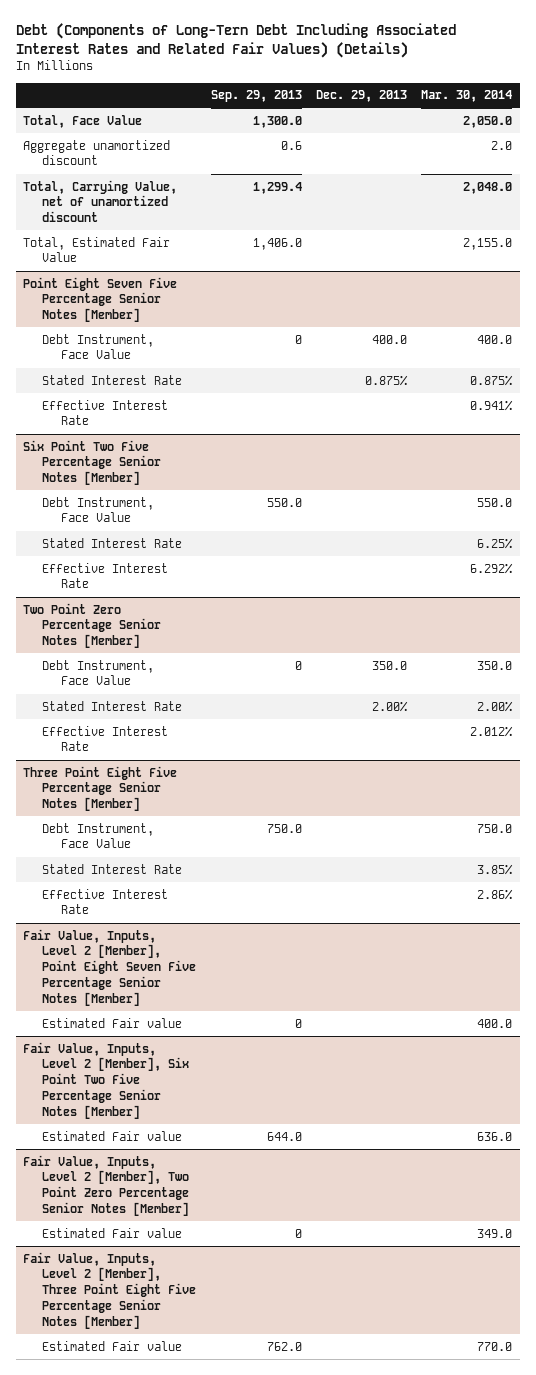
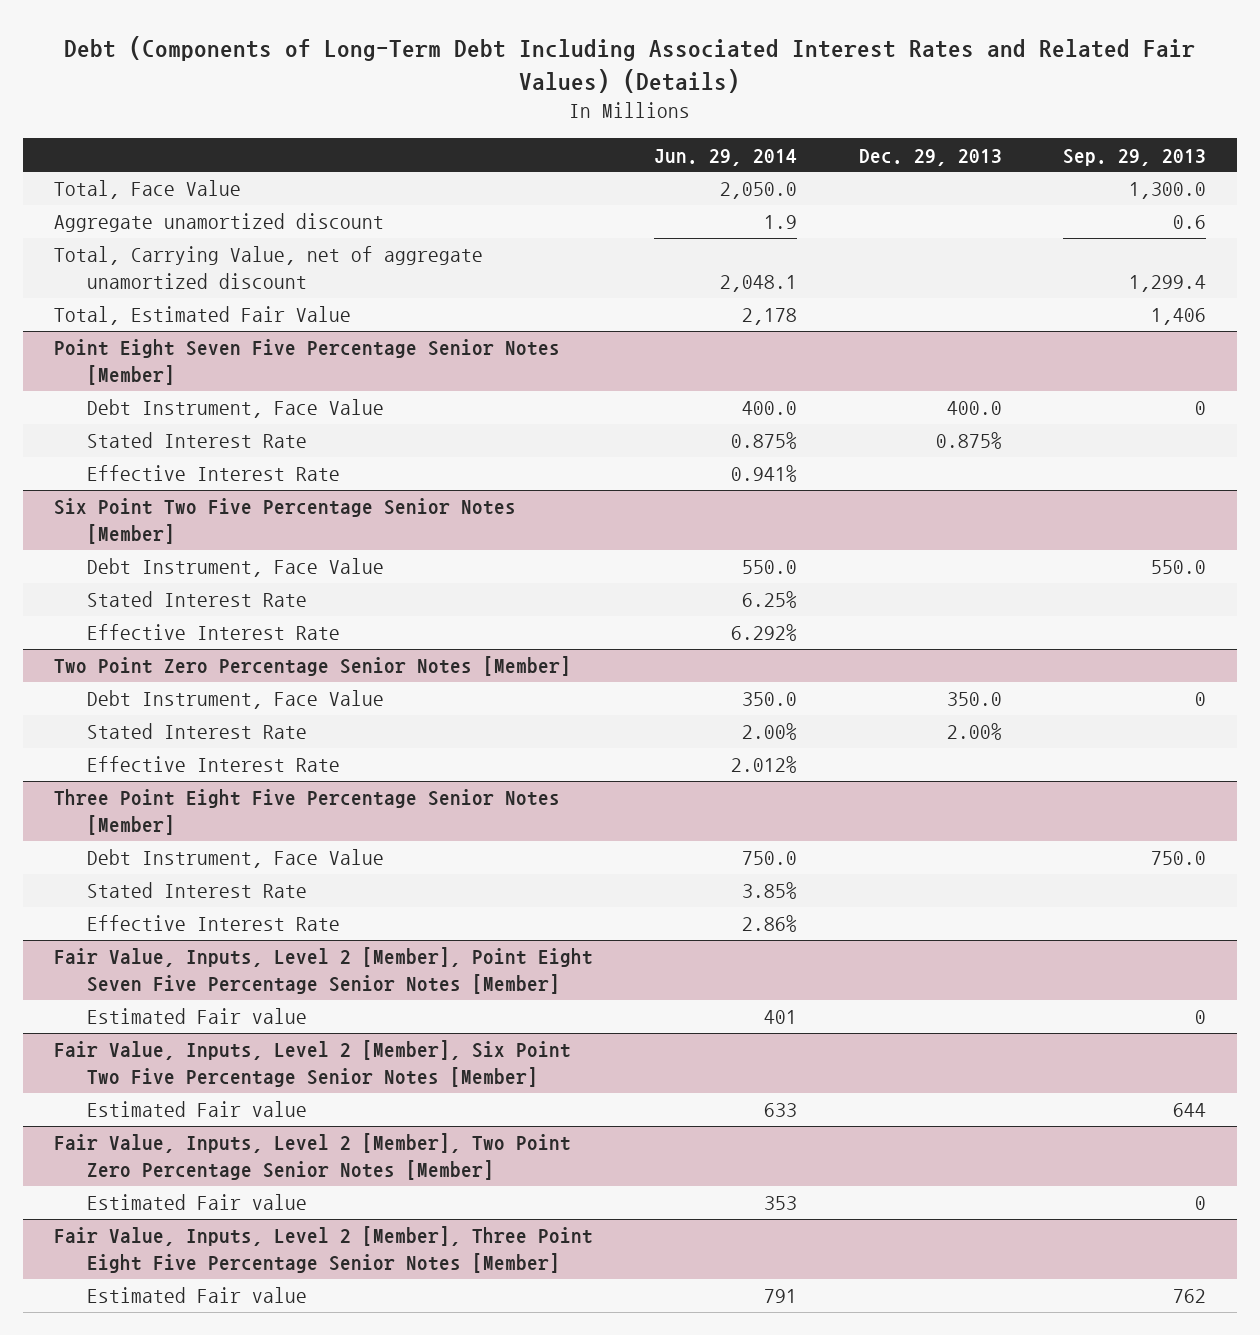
[16,23,457,58] Debt (Components of Long-Tern Debt Including Associated Interest Rates and Related Fair Values) (Details) -> [63,35,1195,93] Debt (Components of Long-Term Debt Including Associated Interest Rates and Related Fair Values) (Details)
[421,90,513,103] Mar. 30, 2014 -> none
none -> [654,148,798,166] Jun. 29, 2014
[23,179,178,223] Total, Carrying Value, net of unamortized discount -> [53,246,483,290] Total, Carrying Value, net of aggregate unamortized discount
[252,237,302,250] 1,406.0 -> [1151,308,1207,326] 1,406
[266,1131,302,1141] 644.0 -> [1173,1103,1207,1118] 644
[266,1341,302,1351] 762.0 -> [1173,1289,1207,1304] 762

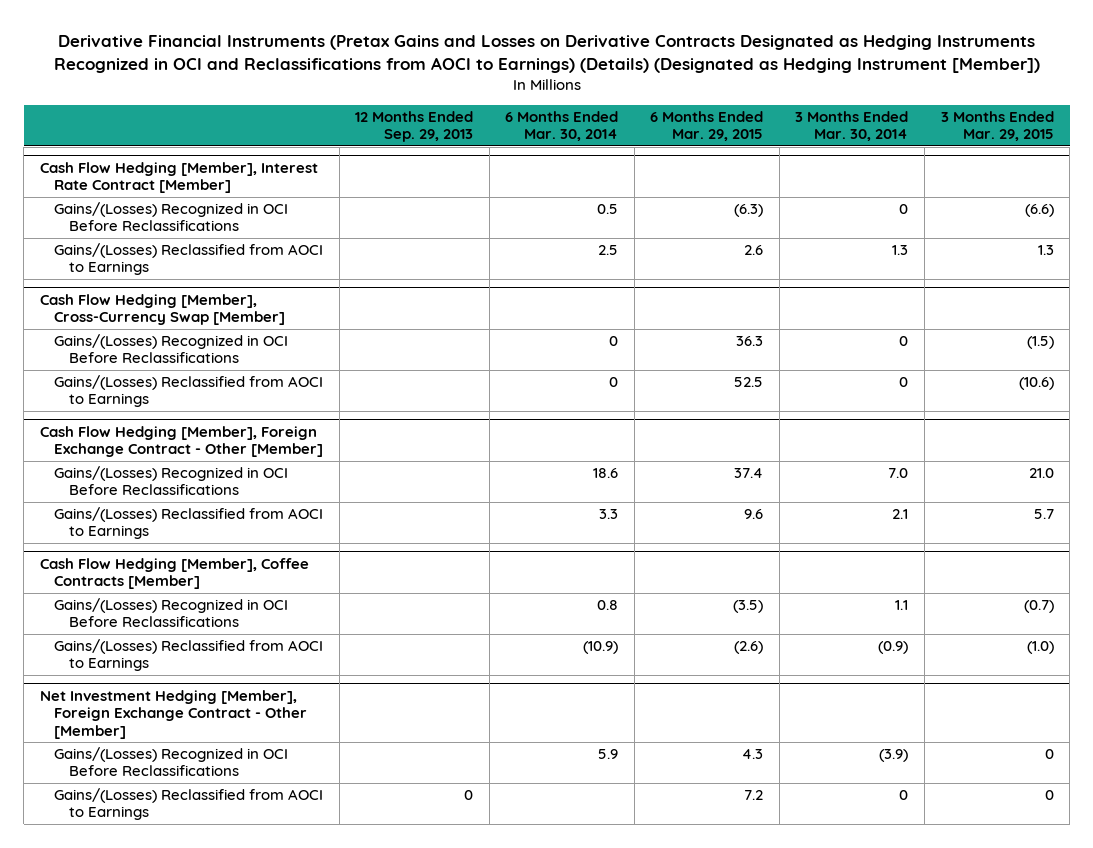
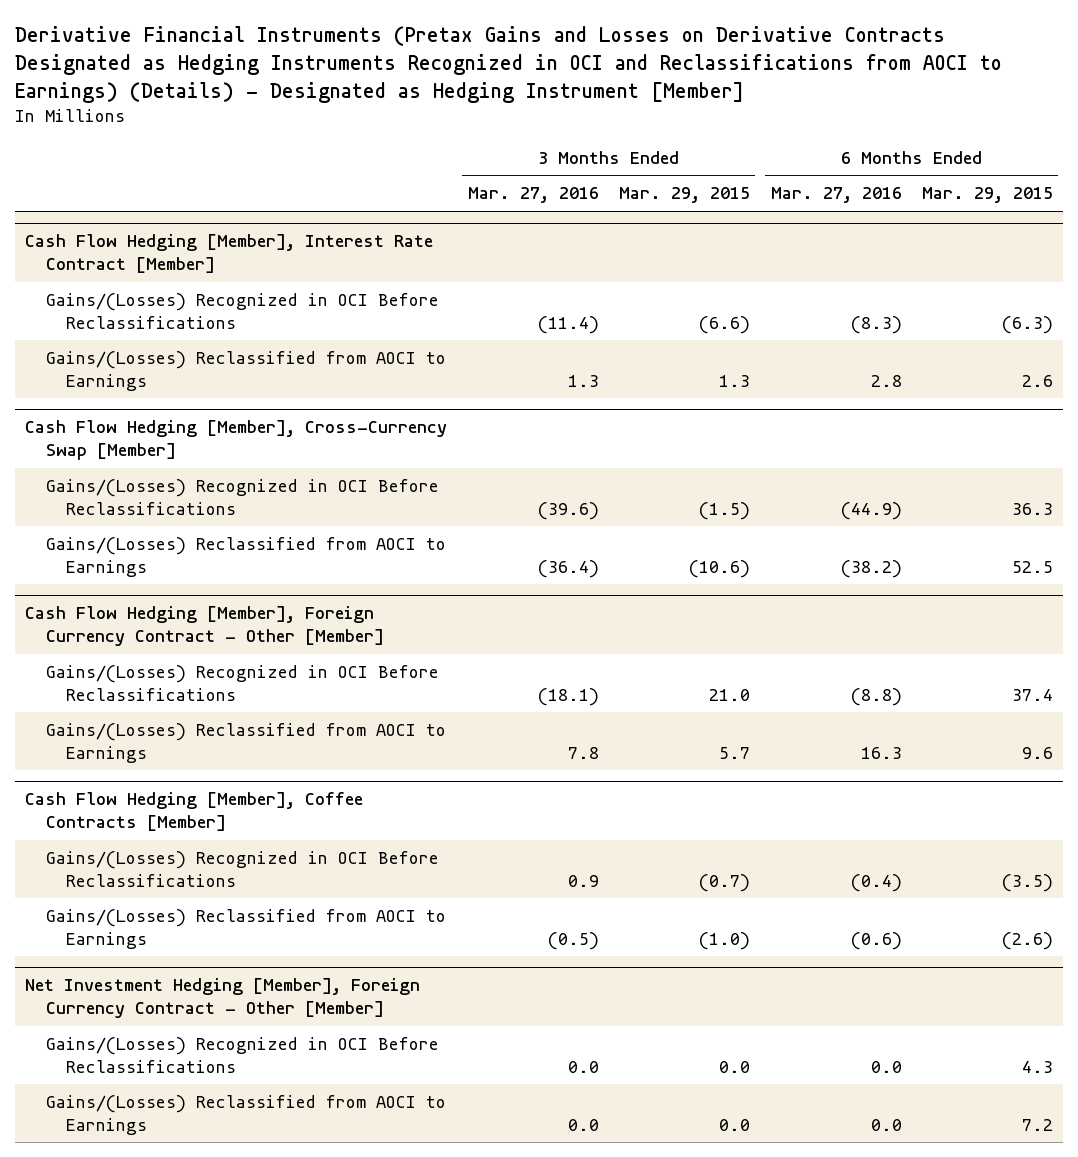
[53,34,1040,73] Derivative Financial Instruments (Pretax Gains and Losses on Derivative Contracts Designated as Hedging Instruments Recognized in OCI and Reclassifications from AOCI to Earnings) (Details) (Designated as Hedging Instrument [Member]) -> [14,26,1002,103] Derivative Financial Instruments (Pretax Gains and Losses on Derivative Contracts Designated as Hedging Instruments Recognized in OCI and Reclassifications from AOCI to Earnings) (Details) - Designated as Hedging Instrument [Member]
[355,110,474,143] 12 Months Ended Sep. 29, 2013 -> none
[505,110,619,142] 6 Months Ended Mar. 30, 2014 -> none
[795,110,909,142] 3 Months Ended Mar. 30, 2014 -> none
none -> [467,187,599,204] Mar. 27, 2016
none -> [770,187,902,204] Mar. 27, 2016
[39,425,324,458] Cash Flow Hedging [Member], Foreign Exchange Contract - Other [Member] -> [24,606,384,646] Cash Flow Hedging [Member], Foreign Currency Contract - Other [Member]
[39,689,308,739] Net Investment Hedging [Member], Foreign Exchange Contract - Other [Member] -> [24,978,420,1018] Net Investment Hedging [Member], Foreign Currency Contract - Other [Member]
[1044,748,1054,759] 0 -> [719,1060,751,1073] 0.0
[1044,789,1054,800] 0 -> [719,1118,751,1131] 0.0

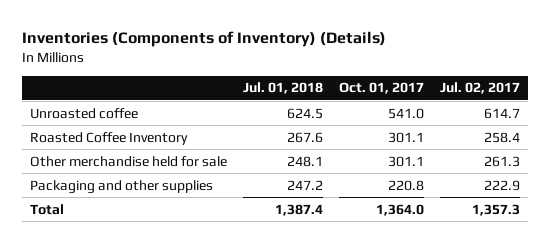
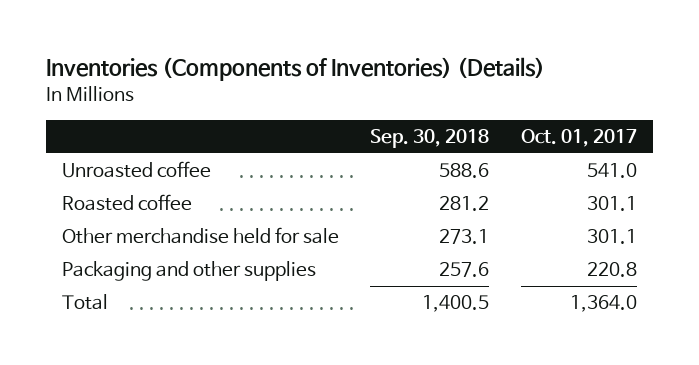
[21,31,386,48] Inventories (Components of Inventory) (Details) -> [45,57,545,82] Inventories (Components of Inventories) (Details)
[243,82,324,95] Jul. 01, 2018 -> none
[440,82,521,95] Jul. 02, 2017 -> none
none -> [370,129,490,149] Sep. 30, 2018
[29,131,188,145] Roasted Coffee Inventory -> [61,194,192,212] Roasted coffee

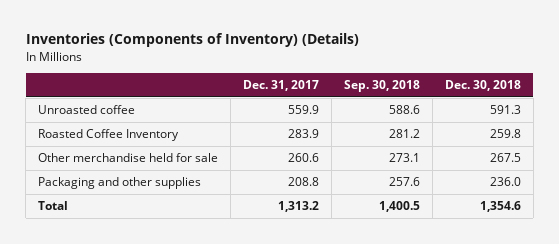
[45,57,545,82] Inventories (Components of Inventories) (Details) -> [25,33,359,48] Inventories (Components of Inventory) (Details)
[520,129,637,148] Oct. 01, 2017 -> none
none -> [242,80,319,92] Dec. 31, 2017
none -> [444,80,521,92] Dec. 30, 2018
[61,194,192,212] Roasted coffee -> [38,129,180,142] Roasted Coffee Inventory

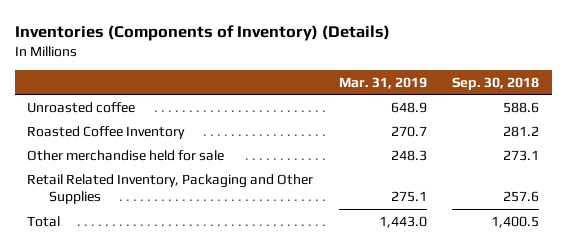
[242,80,319,92] Dec. 31, 2017 -> none
[444,80,521,92] Dec. 30, 2018 -> none
none -> [338,76,427,89] Mar. 31, 2019
[38,177,202,190] Packaging and other supplies -> [27,173,314,204] Retail Related Inventory, Packaging and Other Supplies

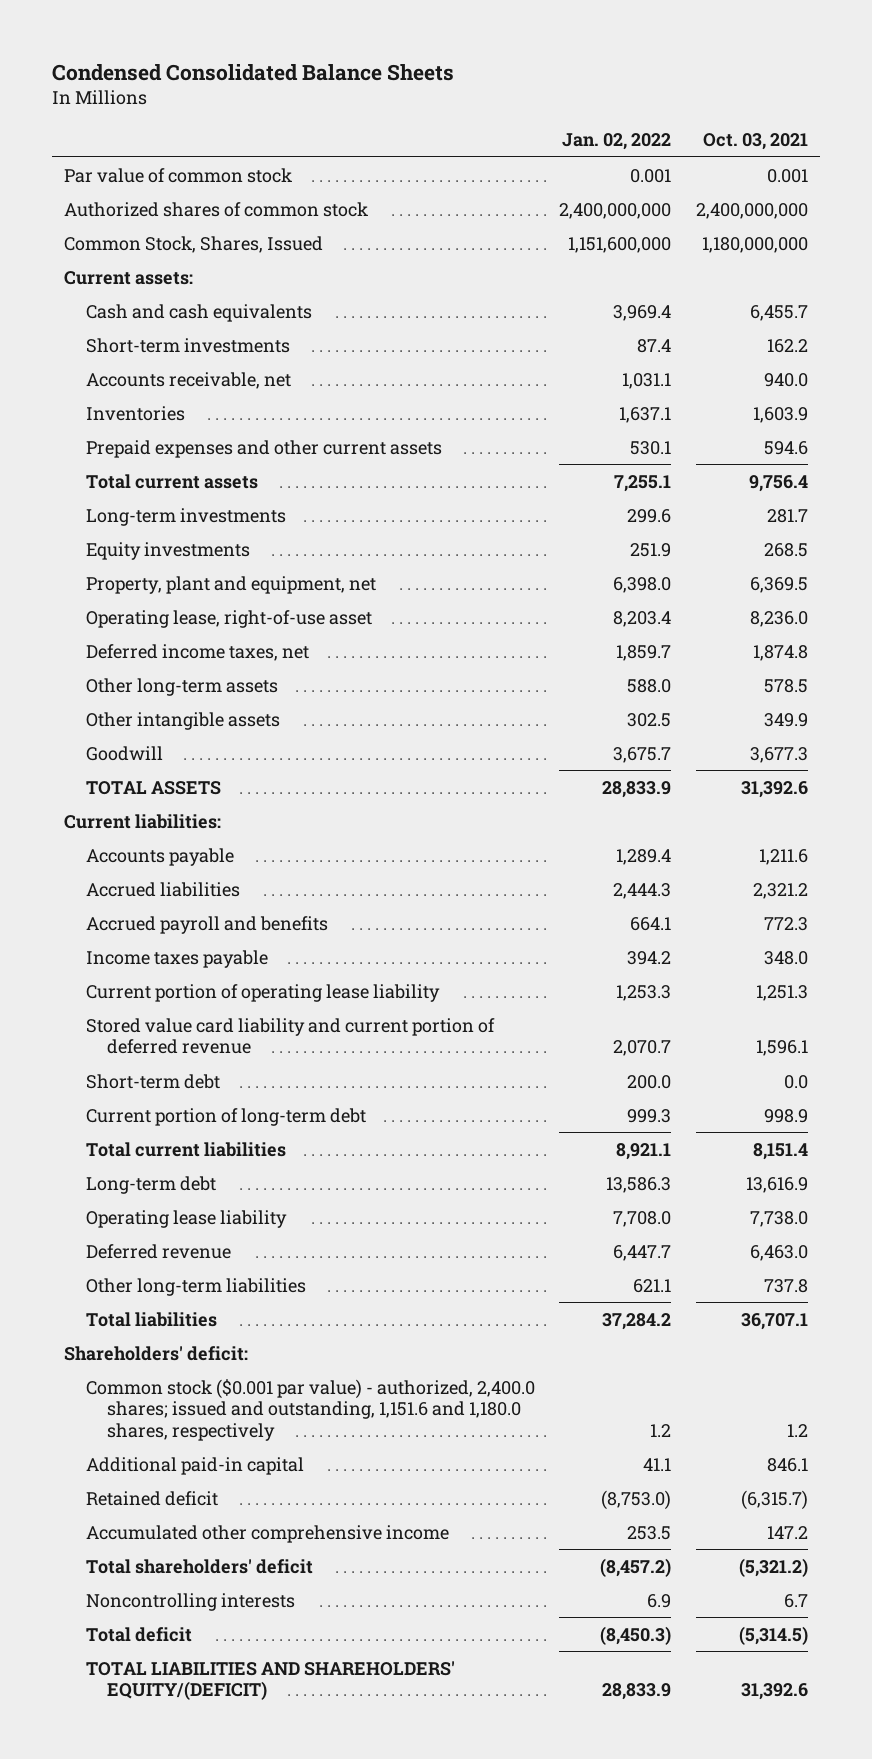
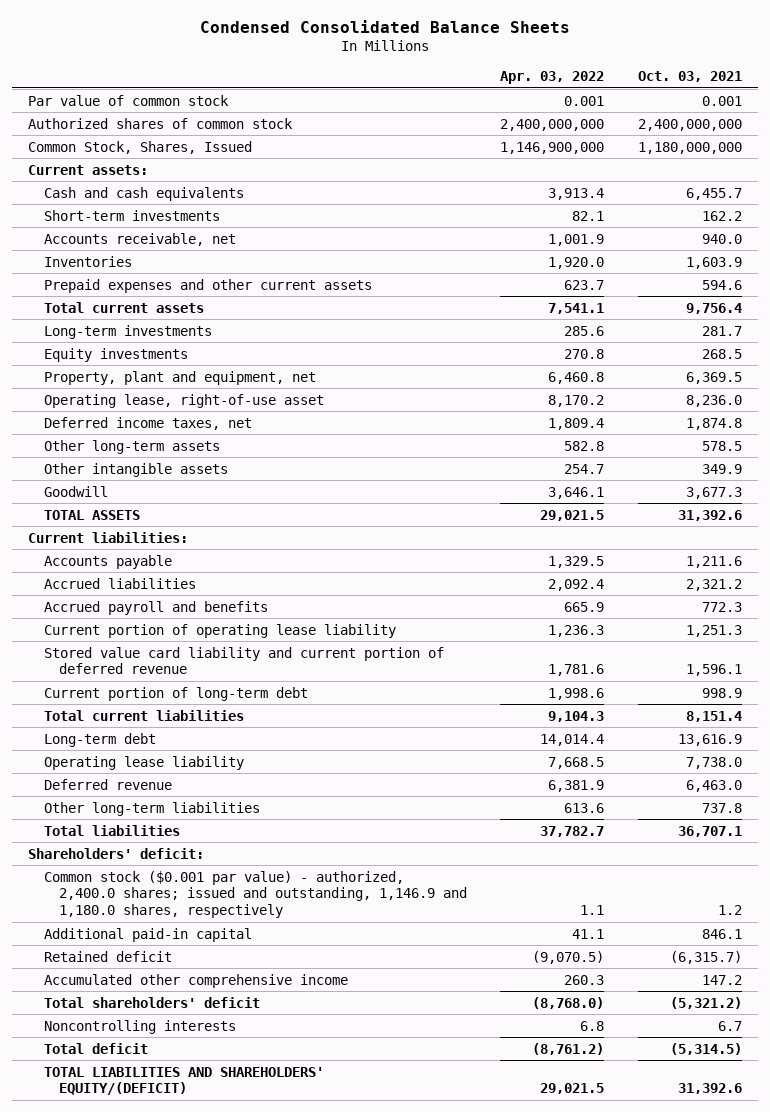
[562,133,672,151] Jan. 02, 2022 -> none
none -> [500,71,605,85] Apr. 03, 2022
[85,949,268,968] Income taxes payable -> none
[85,1073,220,1089] Short-term debt -> none
[85,1378,535,1441] Common stock ($0.001 par value) - authorized, 2,400.0 shares; issued and outstanding, 1,151.6 and 1,180.0 shares, respectively -> [43,870,468,919] Common stock ($0.001 par value) - authorized, 2,400.0 shares; issued and outstanding, 1,146.9 and 1,180.0 shares, respectively

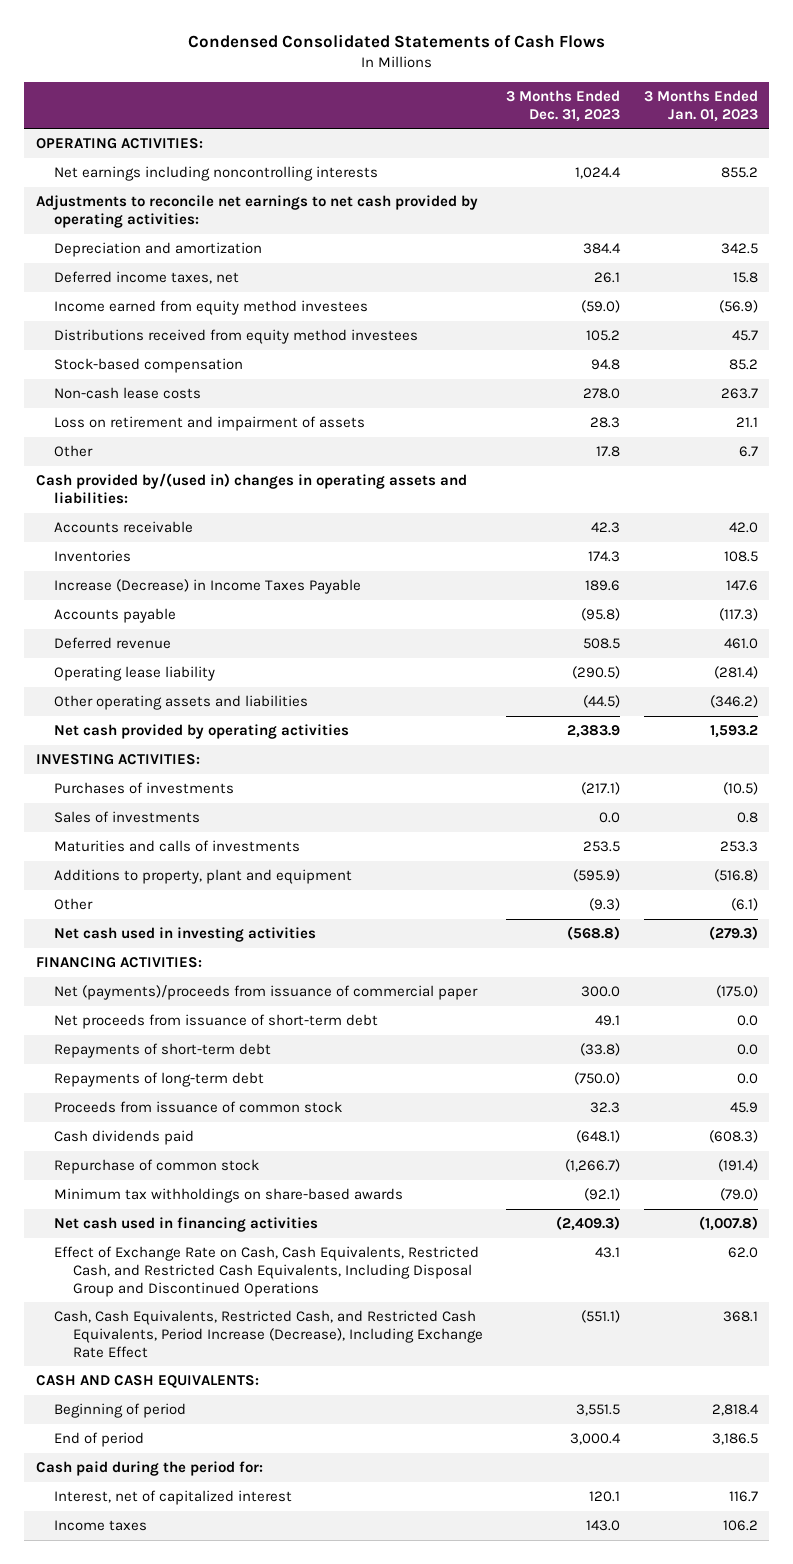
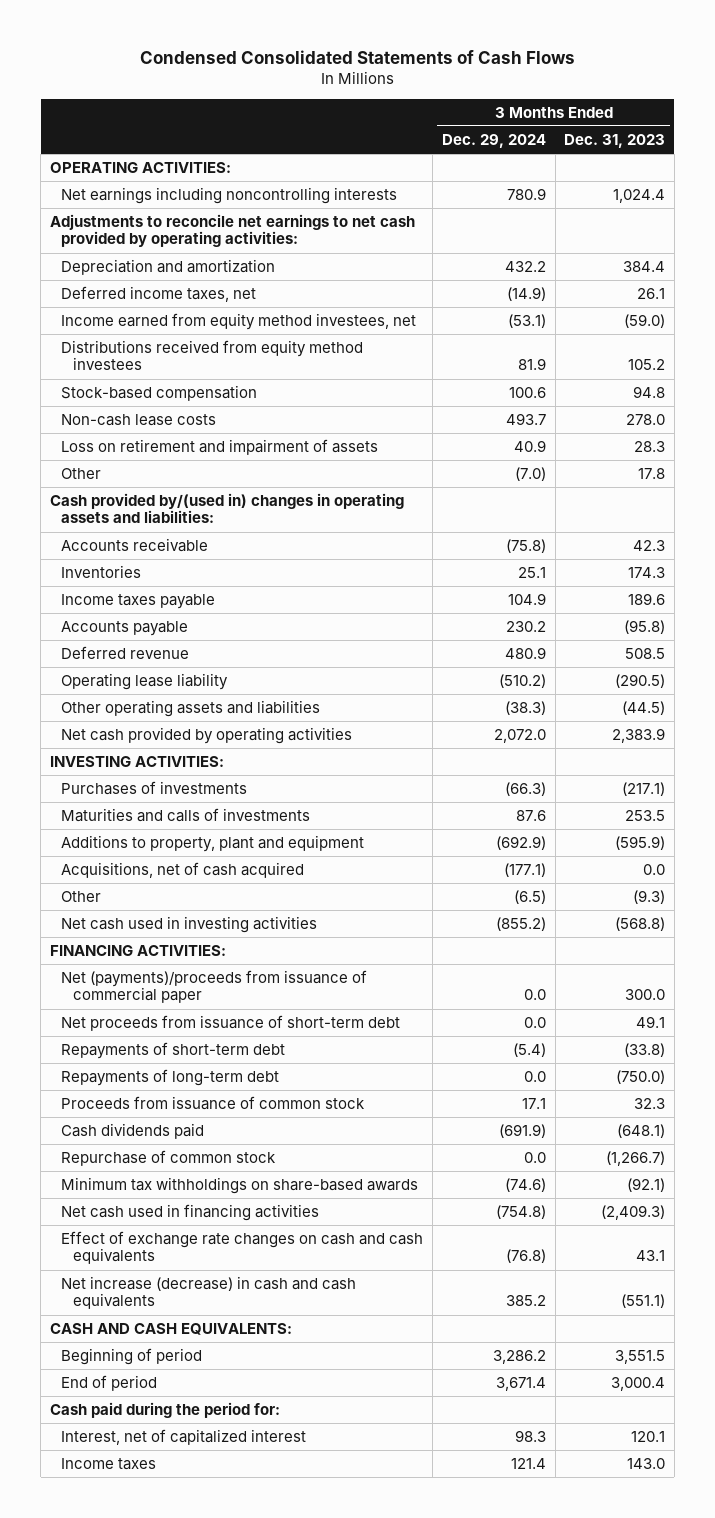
[643,89,758,122] 3 Months Ended Jan. 01, 2023 -> none
none -> [441,134,546,149] Dec. 29, 2024
[54,300,369,316] Income earned from equity method investees -> [61,313,417,331] Income earned from equity method investees, net
[54,579,362,595] Increase (Decrease) in Income Taxes Payable -> [61,594,216,610] Income taxes payable
[54,811,201,824] Sales of investments -> none
none -> [61,862,305,879] Acquisitions, net of cash acquired
[54,1246,480,1297] Effect of Exchange Rate on Cash, Cash Equivalents, Restricted Cash, and Restricted Cash Equivalents, Including Disposal Group and Discontinued Operations -> [61,1231,424,1265] Effect of exchange rate changes on cash and cash equivalents
[54,1310,484,1358] Cash, Cash Equivalents, Restricted Cash, and Restricted Cash Equivalents, Period Increase (Decrease), Including Exchange Rate Effect -> [61,1276,357,1310] Net increase (decrease) in cash and cash equivalents

